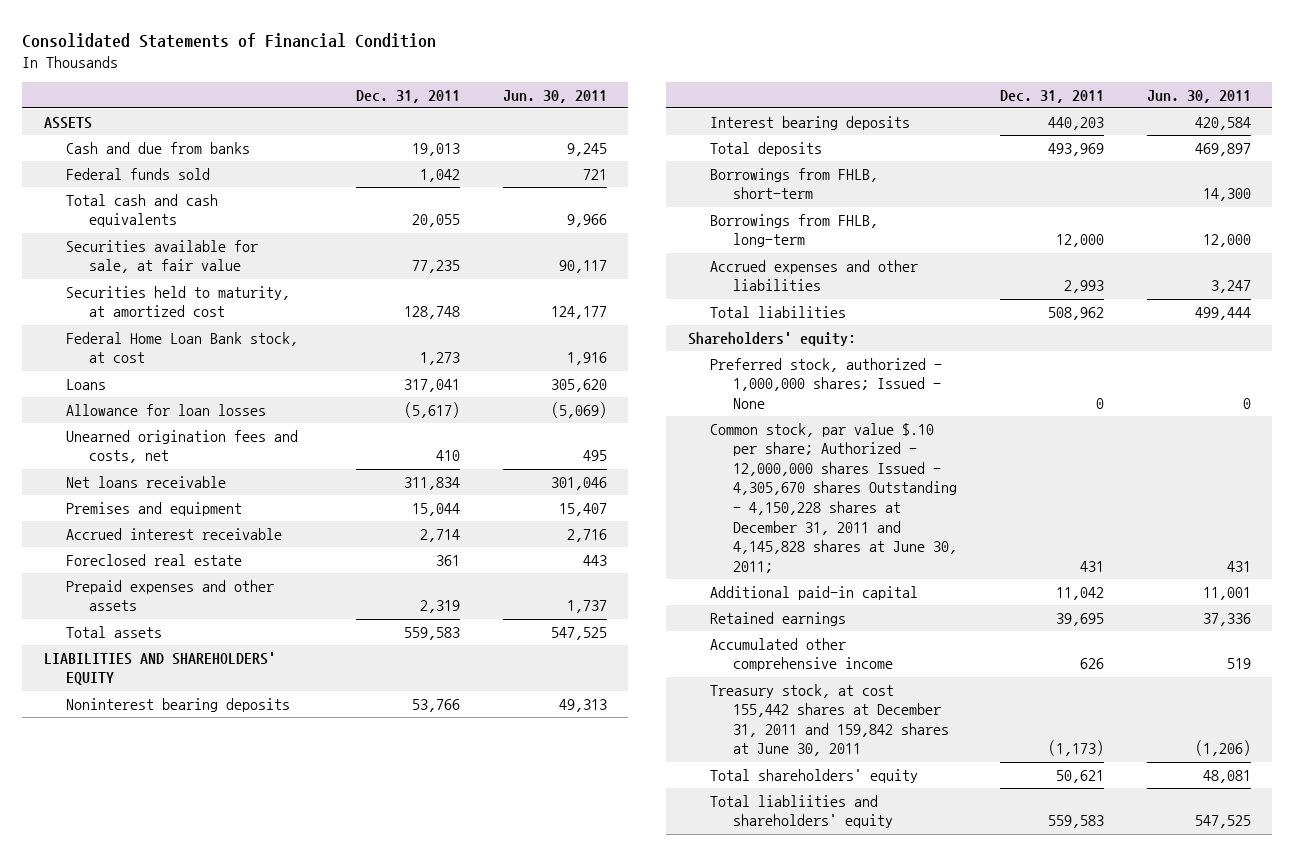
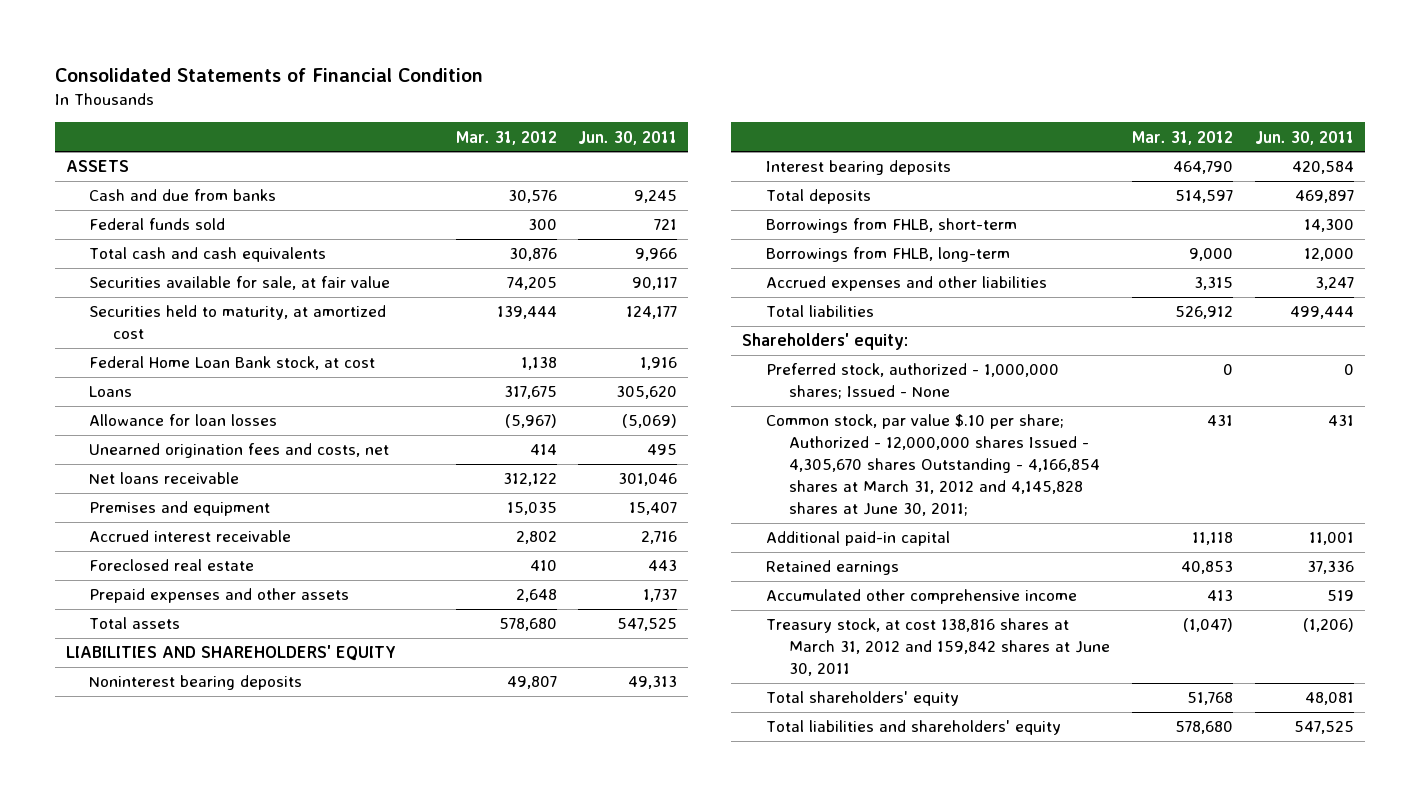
[355,89,460,103] Dec. 31, 2011 -> none
none -> [455,130,557,145] Mar. 31, 2012
[710,422,957,573] Common stock, par value $.10 per share; Authorized - 12,000,000 shares Issued - 4,305,670 shares Outstanding - 4,150,228 shares at December 31, 2011 and 4,145,828 shares at June 30, 2011; -> [765,414,1101,517] Common stock, par value $.10 per share; Authorized - 12,000,000 shares Issued - 4,305,670 shares Outstanding - 4,166,854 shares at March 31, 2012 and 4,145,828 shares at June 30, 2011;
[710,683,949,757] Treasury stock, at cost 155,442 shares at December 31, 2011 and 159,842 shares at June 30, 2011 -> [765,618,1111,677] Treasury stock, at cost 138,816 shares at March 31, 2012 and 159,842 shares at June 30, 2011
[710,794,893,829] Total liabliities and shareholders' equity -> [765,720,1061,736] Total liabilities and shareholders' equity

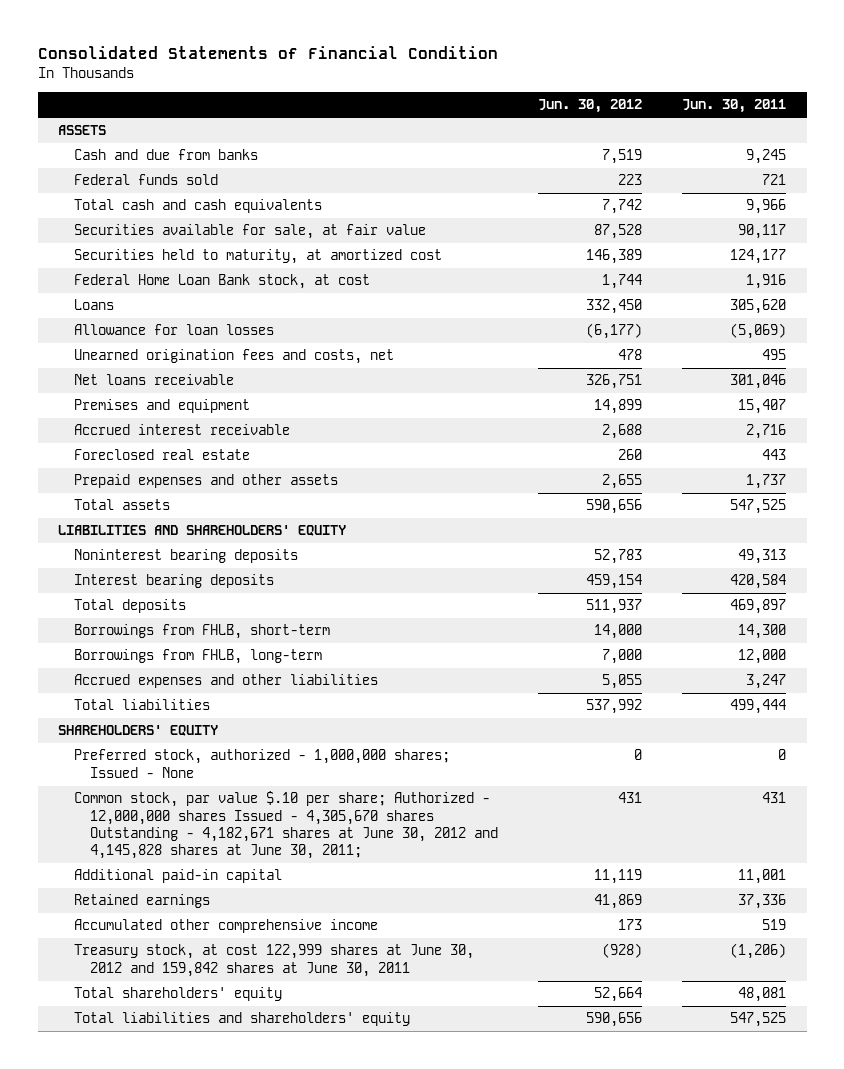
[455,130,557,145] Mar. 31, 2012 -> none
none -> [538,99,643,114] Jun. 30, 2012
[742,333,909,351] Shareholders' equity: -> [57,725,218,737] SHAREHOLDERS' EQUITY
[765,414,1101,517] Common stock, par value $.10 per share; Authorized - 12,000,000 shares Issued - 4,305,670 shares Outstanding - 4,166,854 shares at March 31, 2012 and 4,145,828 shares at June 30, 2011; -> [73,791,498,860] Common stock, par value $.10 per share; Authorized - 12,000,000 shares Issued - 4,305,670 shares Outstanding - 4,182,671 shares at June 30, 2012 and 4,145,828 shares at June 30, 2011;
[765,618,1111,677] Treasury stock, at cost 138,816 shares at March 31, 2012 and 159,842 shares at June 30, 2011 -> [73,944,474,977] Treasury stock, at cost 122,999 shares at June 30, 2012 and 159,842 shares at June 30, 2011

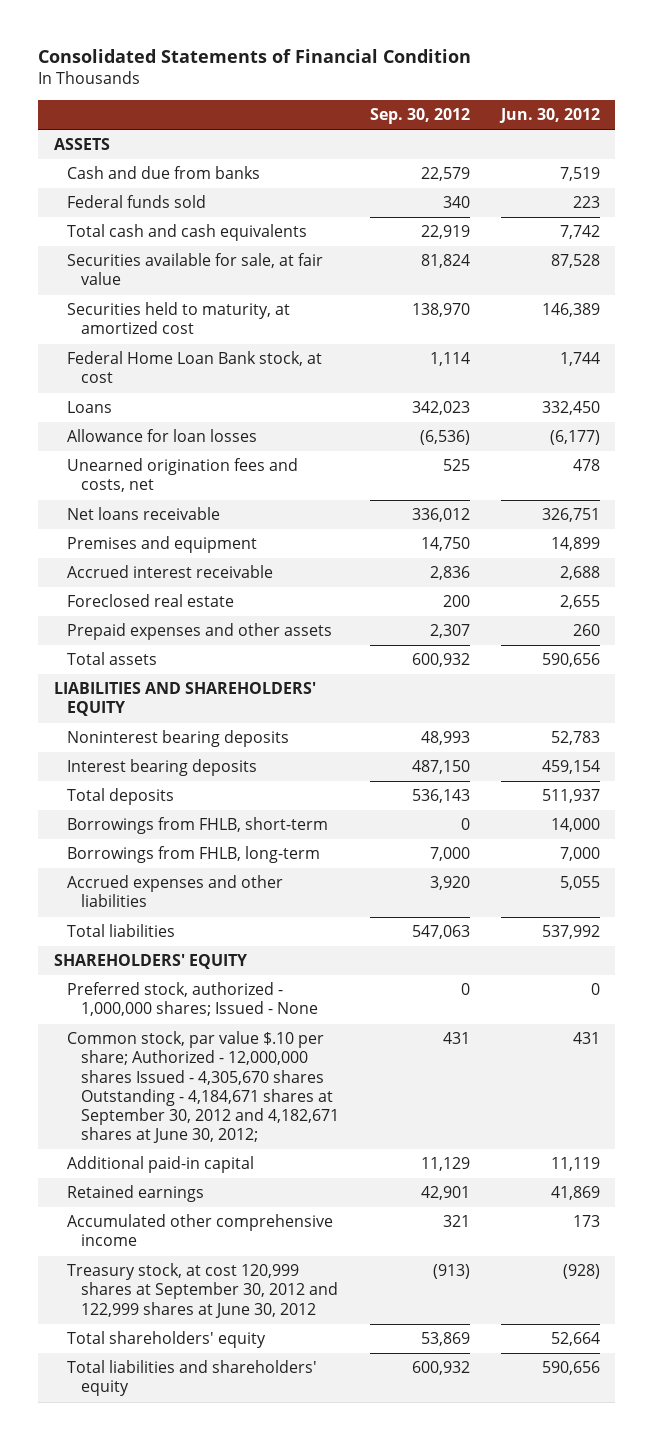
[682,99,787,114] Jun. 30, 2011 -> none
none -> [369,108,470,125] Sep. 30, 2012
[618,449,643,461] 260 -> [559,595,600,610] 2,655
[602,474,643,490] 2,655 -> [572,624,600,637] 260
[73,791,498,860] Common stock, par value $.10 per share; Authorized - 12,000,000 shares Issued - 4,305,670 shares Outstanding - 4,182,671 shares at June 30, 2012 and 4,145,828 shares at June 30, 2011; -> [67,1031,340,1143] Common stock, par value $.10 per share; Authorized - 12,000,000 shares Issued - 4,305,670 shares Outstanding - 4,184,671 shares at September 30, 2012 and 4,182,671 shares at June 30, 2012;
[73,944,474,977] Treasury stock, at cost 122,999 shares at June 30, 2012 and 159,842 shares at June 30, 2011 -> [67,1263,339,1318] Treasury stock, at cost 120,999 shares at September 30, 2012 and 122,999 shares at June 30, 2012

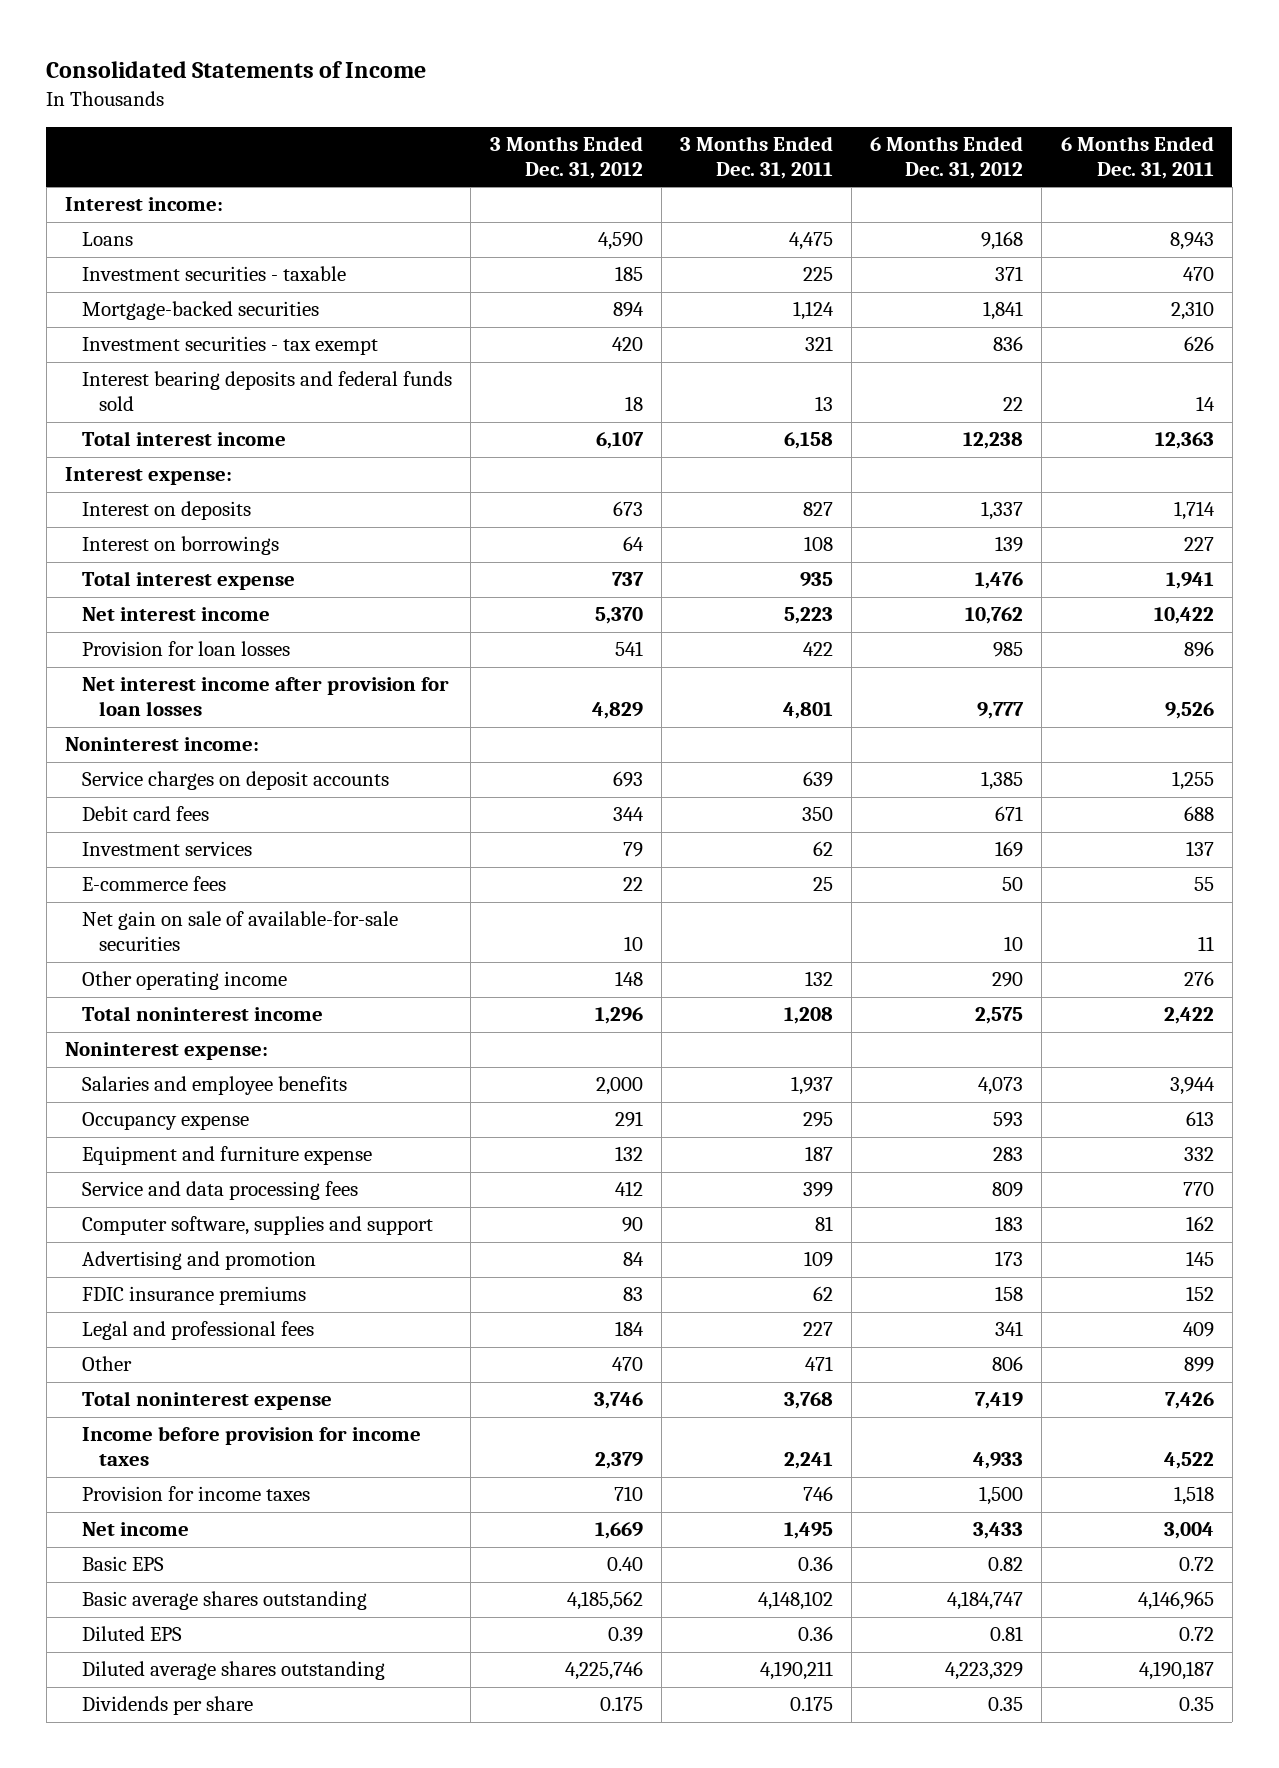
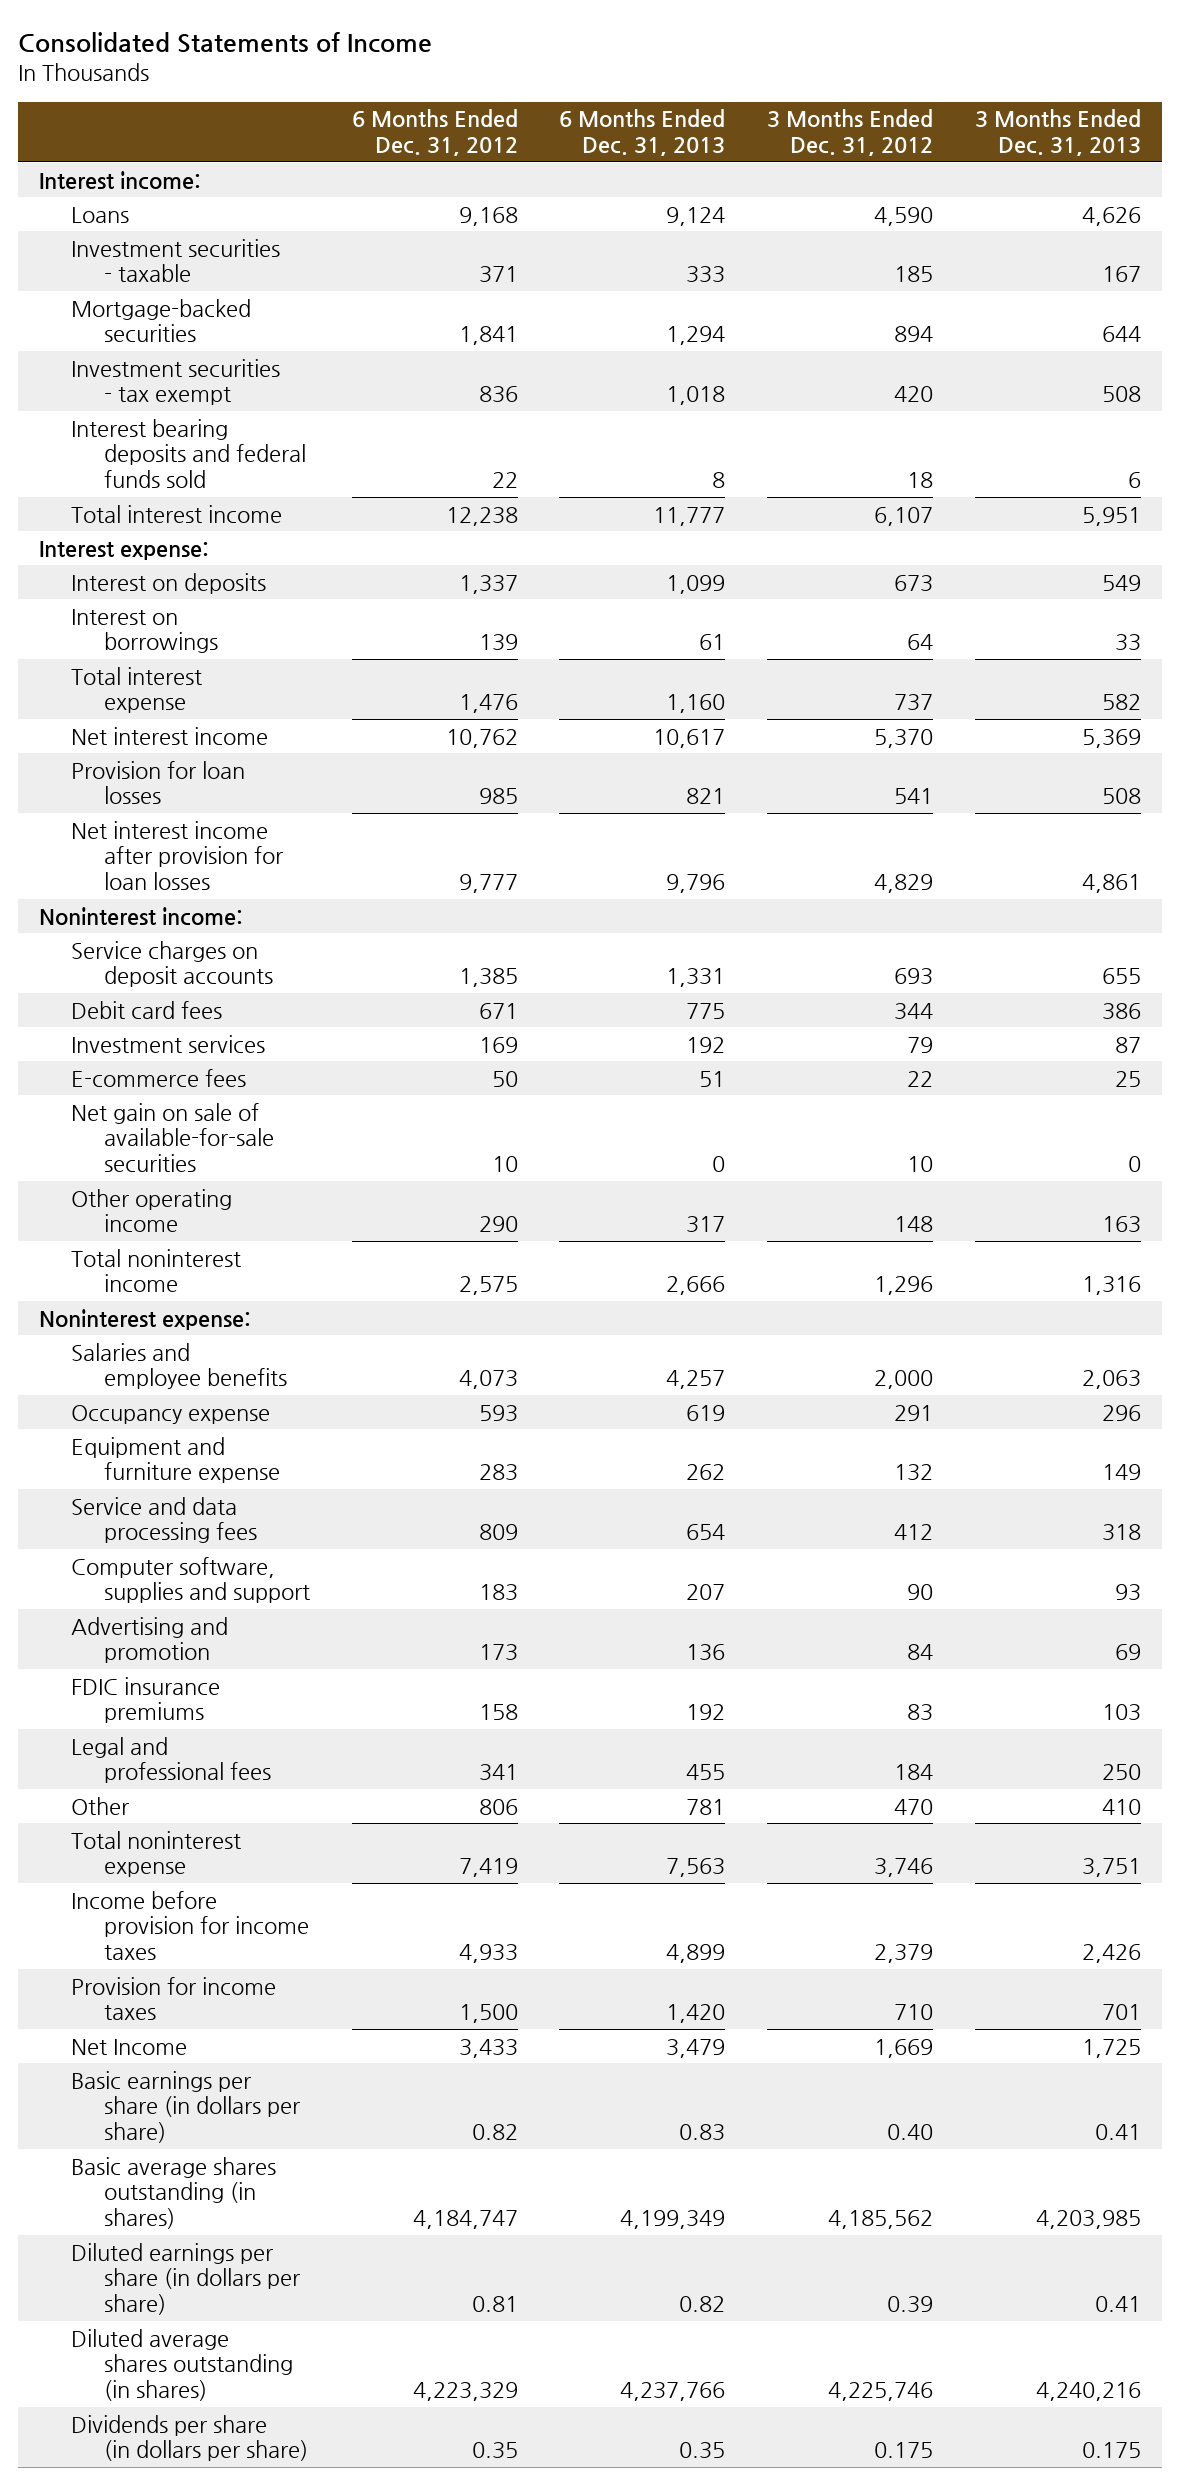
[679,136,833,180] 3 Months Ended Dec. 31, 2011 -> none
[1060,136,1214,180] 6 Months Ended Dec. 31, 2011 -> none
none -> [559,109,726,156] 6 Months Ended Dec. 31, 2013
none -> [974,109,1141,156] 3 Months Ended Dec. 31, 2013
[82,1522,190,1537] Net income -> [71,2038,188,2055] Net Income
[82,1556,165,1572] Basic EPS -> [71,2070,300,2144] Basic earnings per share (in dollars per share)
[82,1591,368,1611] Basic average shares outstanding -> [71,2156,277,2230] Basic average shares outstanding (in shares)
[82,1626,183,1642] Diluted EPS -> [71,2242,300,2316] Diluted earnings per share (in dollars per share)
[82,1661,386,1681] Diluted average shares outstanding -> [71,2328,293,2402] Diluted average shares outstanding (in shares)
[82,1696,254,1716] Dividends per share -> [71,2414,308,2462] Dividends per share (in dollars per share)

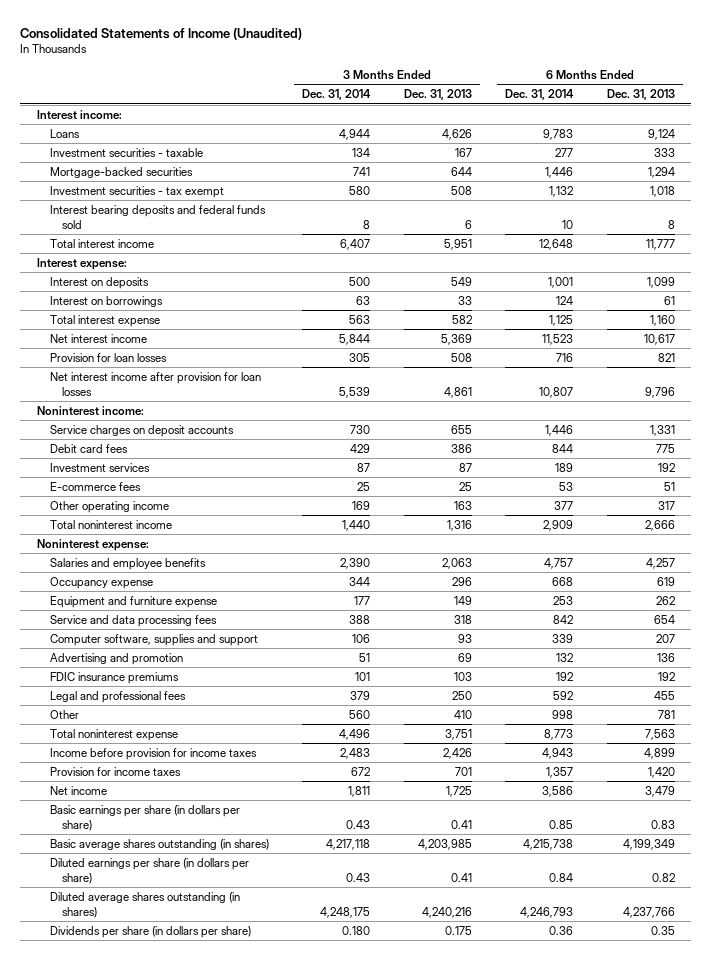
[18,32,433,54] Consolidated Statements of Income -> [20,27,303,40] Consolidated Statements of Income (Unaudited)
[351,109,518,156] 6 Months Ended Dec. 31, 2012 -> none
[766,109,933,156] 3 Months Ended Dec. 31, 2012 -> none
none -> [302,89,372,101] Dec. 31, 2014
none -> [505,89,575,101] Dec. 31, 2014
[71,1102,274,1173] Net gain on sale of available-for-sale securities -> none
[71,2038,188,2055] Net Income -> [49,785,107,795] Net income

